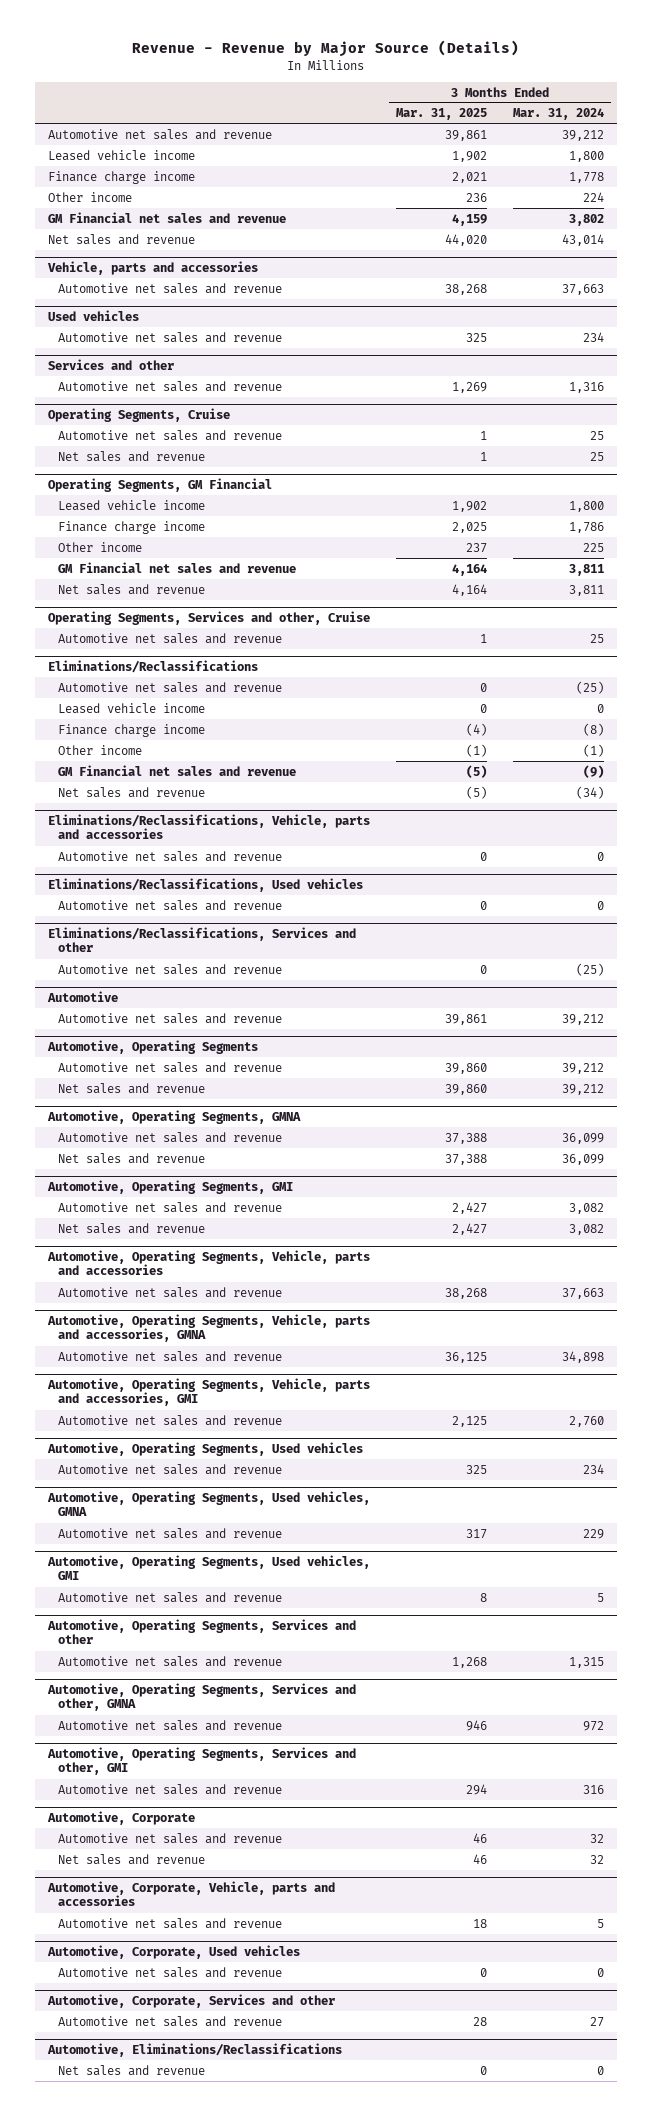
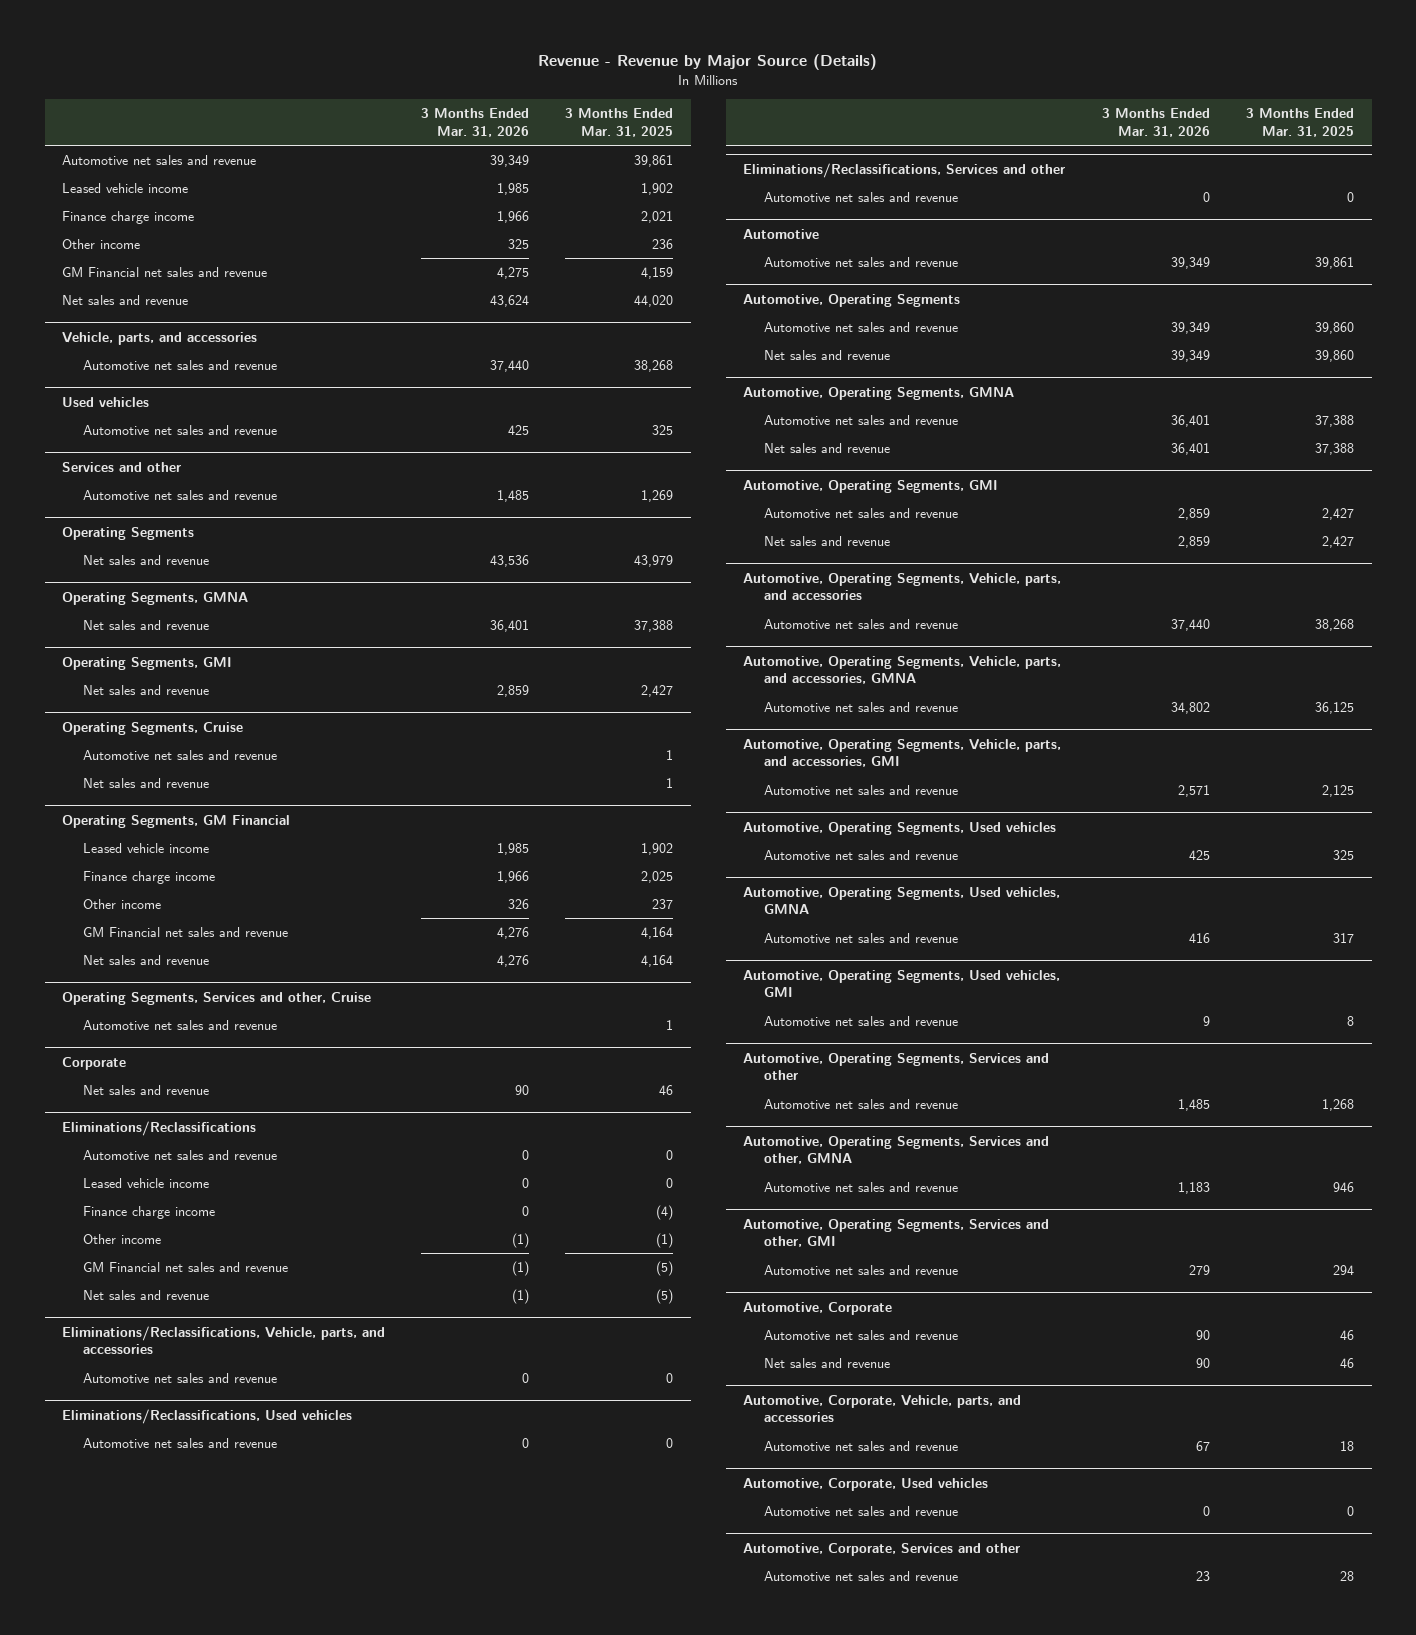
[513,108,605,121] Mar. 31, 2024 -> none
none -> [421,108,530,137] 3 Months Ended Mar. 31, 2026
[47,260,258,275] Vehicle, parts and accessories -> [62,331,258,345] Vehicle, parts, and accessories
none -> [62,526,195,540] Operating Segments
none -> [83,555,210,566] Net sales and revenue
none -> [62,591,249,605] Operating Segments, GMNA
none -> [83,620,210,631] Net sales and revenue
none -> [62,656,233,670] Operating Segments, GMI
none -> [83,685,210,696] Net sales and revenue
none -> [62,1056,127,1070] Corporate
none -> [83,1085,210,1096] Net sales and revenue
[47,813,370,840] Eliminations/Reclassifications, Vehicle, parts and accessories -> [62,1325,386,1355] Eliminations/Reclassifications, Vehicle, parts, and accessories
[46,1249,370,1276] Automotive, Operating Segments, Vehicle, parts and accessories -> [743,572,1062,601] Automotive, Operating Segments, Vehicle, parts, and accessories
[46,1313,370,1343] Automotive, Operating Segments, Vehicle, parts and accessories, GMNA -> [743,655,1062,685] Automotive, Operating Segments, Vehicle, parts, and accessories, GMNA
[46,1377,370,1407] Automotive, Operating Segments, Vehicle, parts and accessories, GMI -> [743,738,1062,768] Automotive, Operating Segments, Vehicle, parts, and accessories, GMI
[46,1880,335,1907] Automotive, Corporate, Vehicle, parts and accessories -> [743,1394,1022,1423] Automotive, Corporate, Vehicle, parts, and accessories
[46,2042,342,2057] Automotive, Eliminations/Reclassifications -> none
[58,2064,206,2076] Net sales and revenue -> none

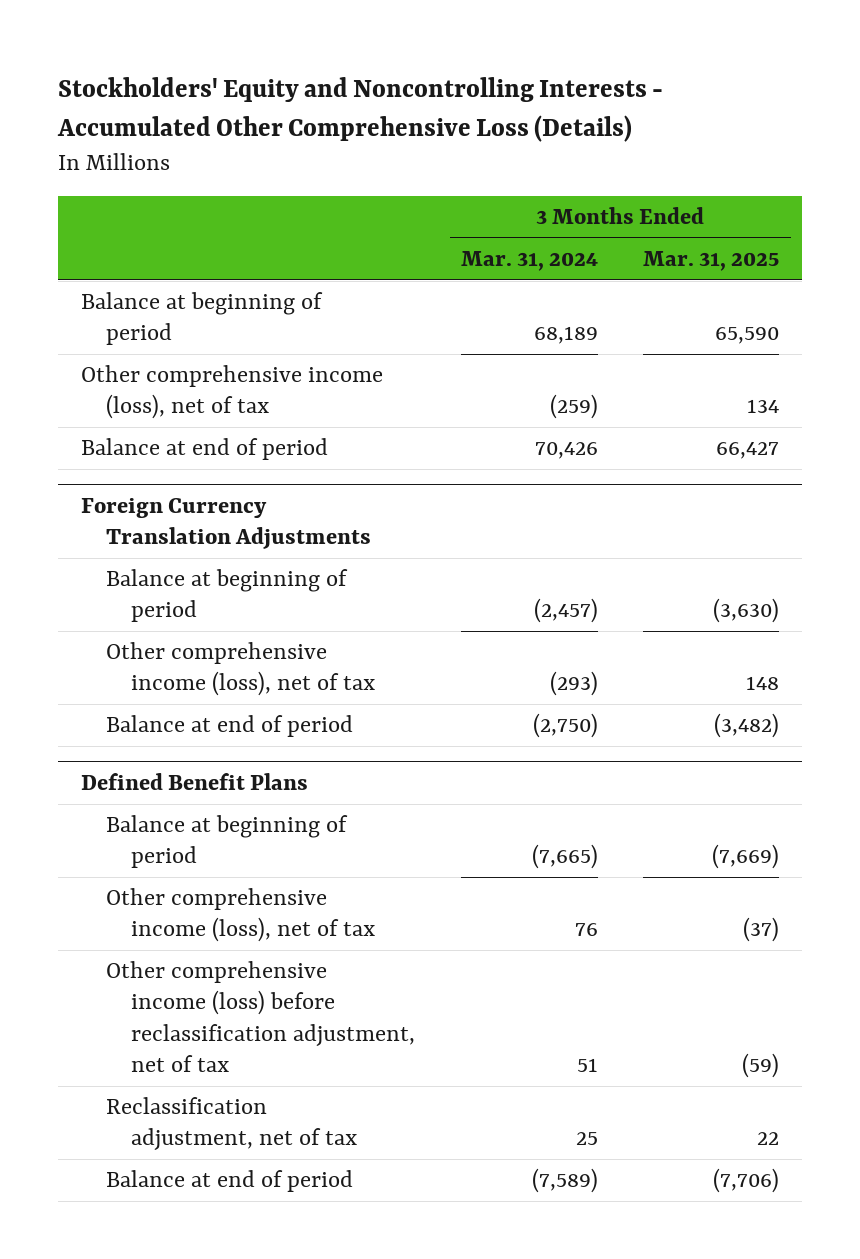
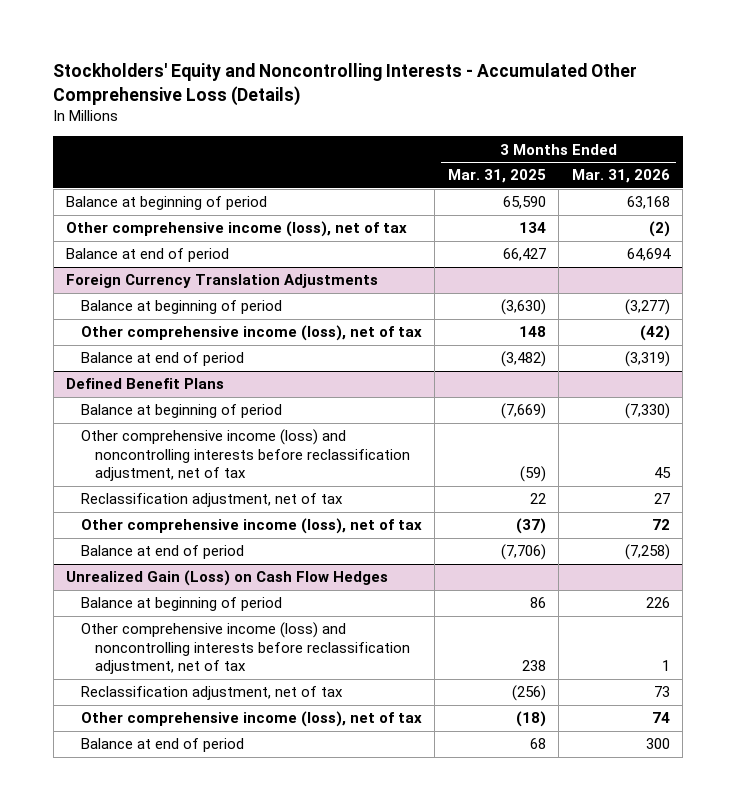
[460,250,598,271] Mar. 31, 2024 -> none
none -> [571,169,670,184] Mar. 31, 2026
[105,961,416,1072] Other comprehensive income (loss) before reclassification adjustment, net of tax -> [80,429,410,482] Other comprehensive income (loss) and noncontrolling interests before reclassification adjustment, net of tax
[105,888,376,943] Other comprehensive income (loss), net of tax -> [80,518,422,535] Other comprehensive income (loss), net of tax
none -> [66,570,389,587] Unrealized Gain (Loss) on Cash Flow Hedges
none -> [80,597,282,612] Balance at beginning of period
none -> [80,622,410,675] Other comprehensive income (loss) and noncontrolling interests before reclassification adjustment, net of tax
none -> [80,686,343,701] Reclassification adjustment, net of tax
none -> [80,711,422,728] Other comprehensive income (loss), net of tax
none -> [80,738,244,753] Balance at end of period

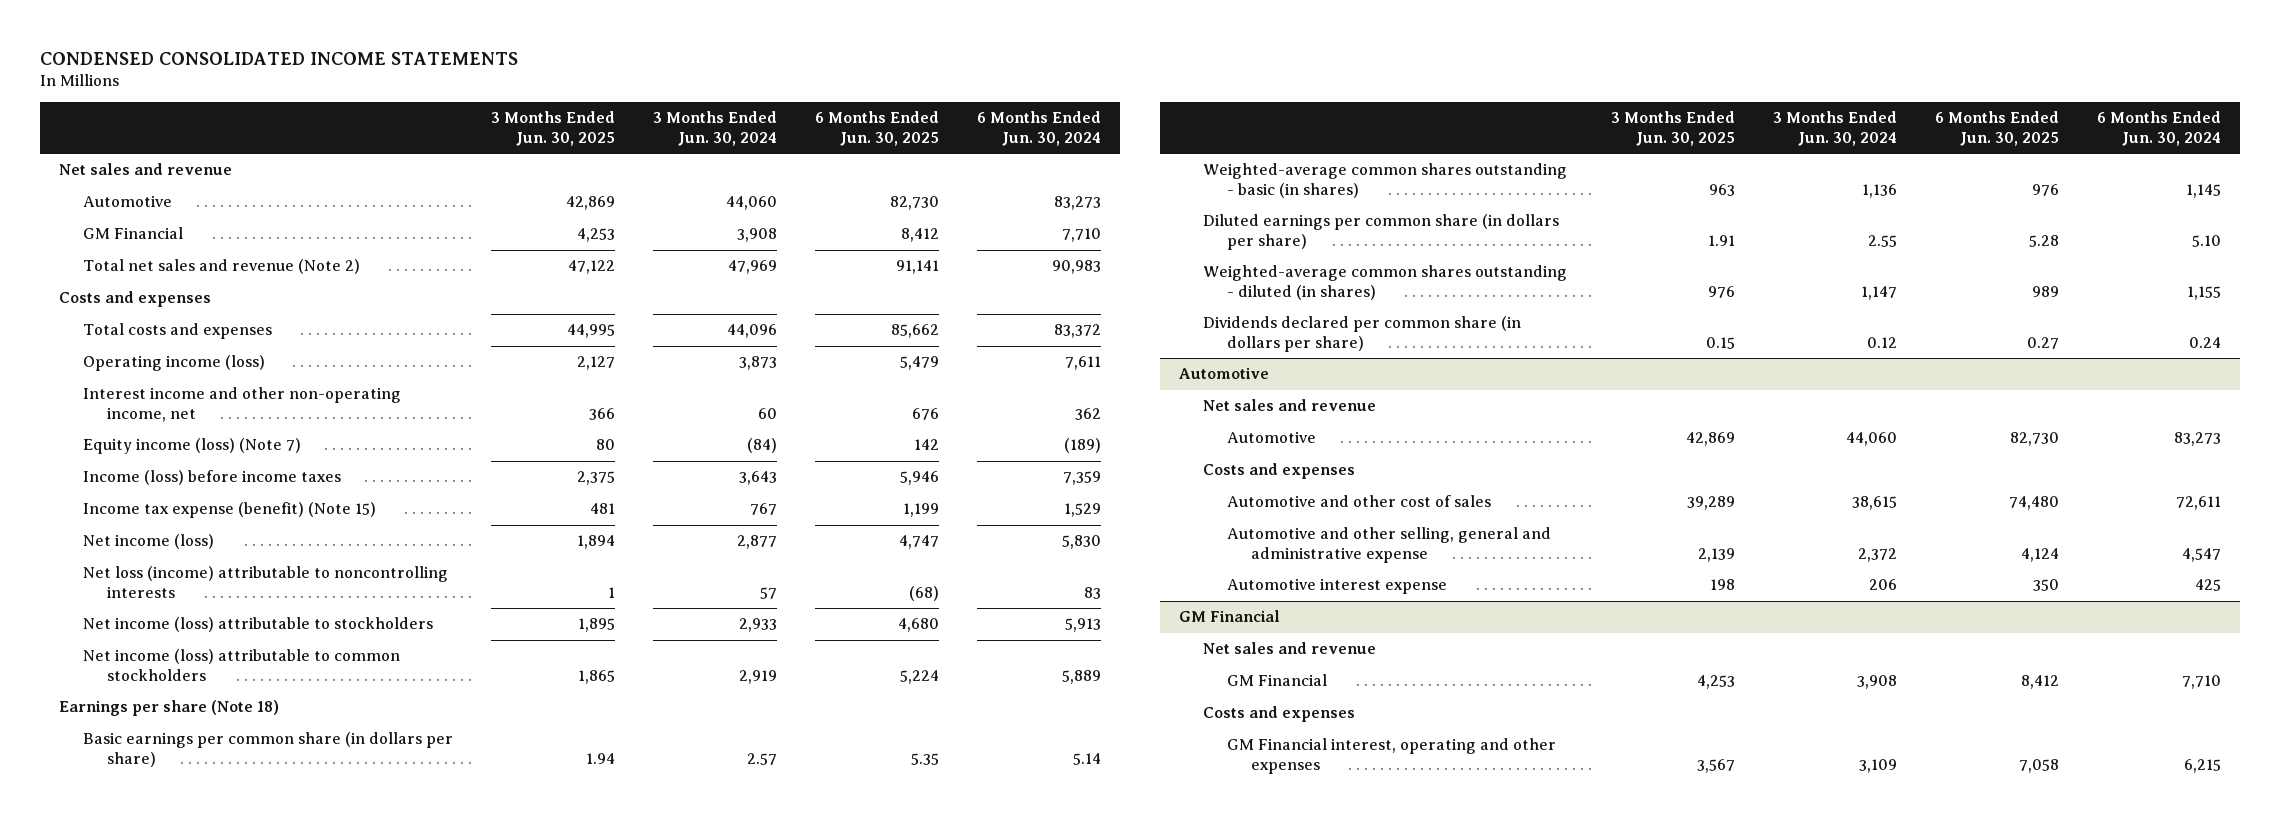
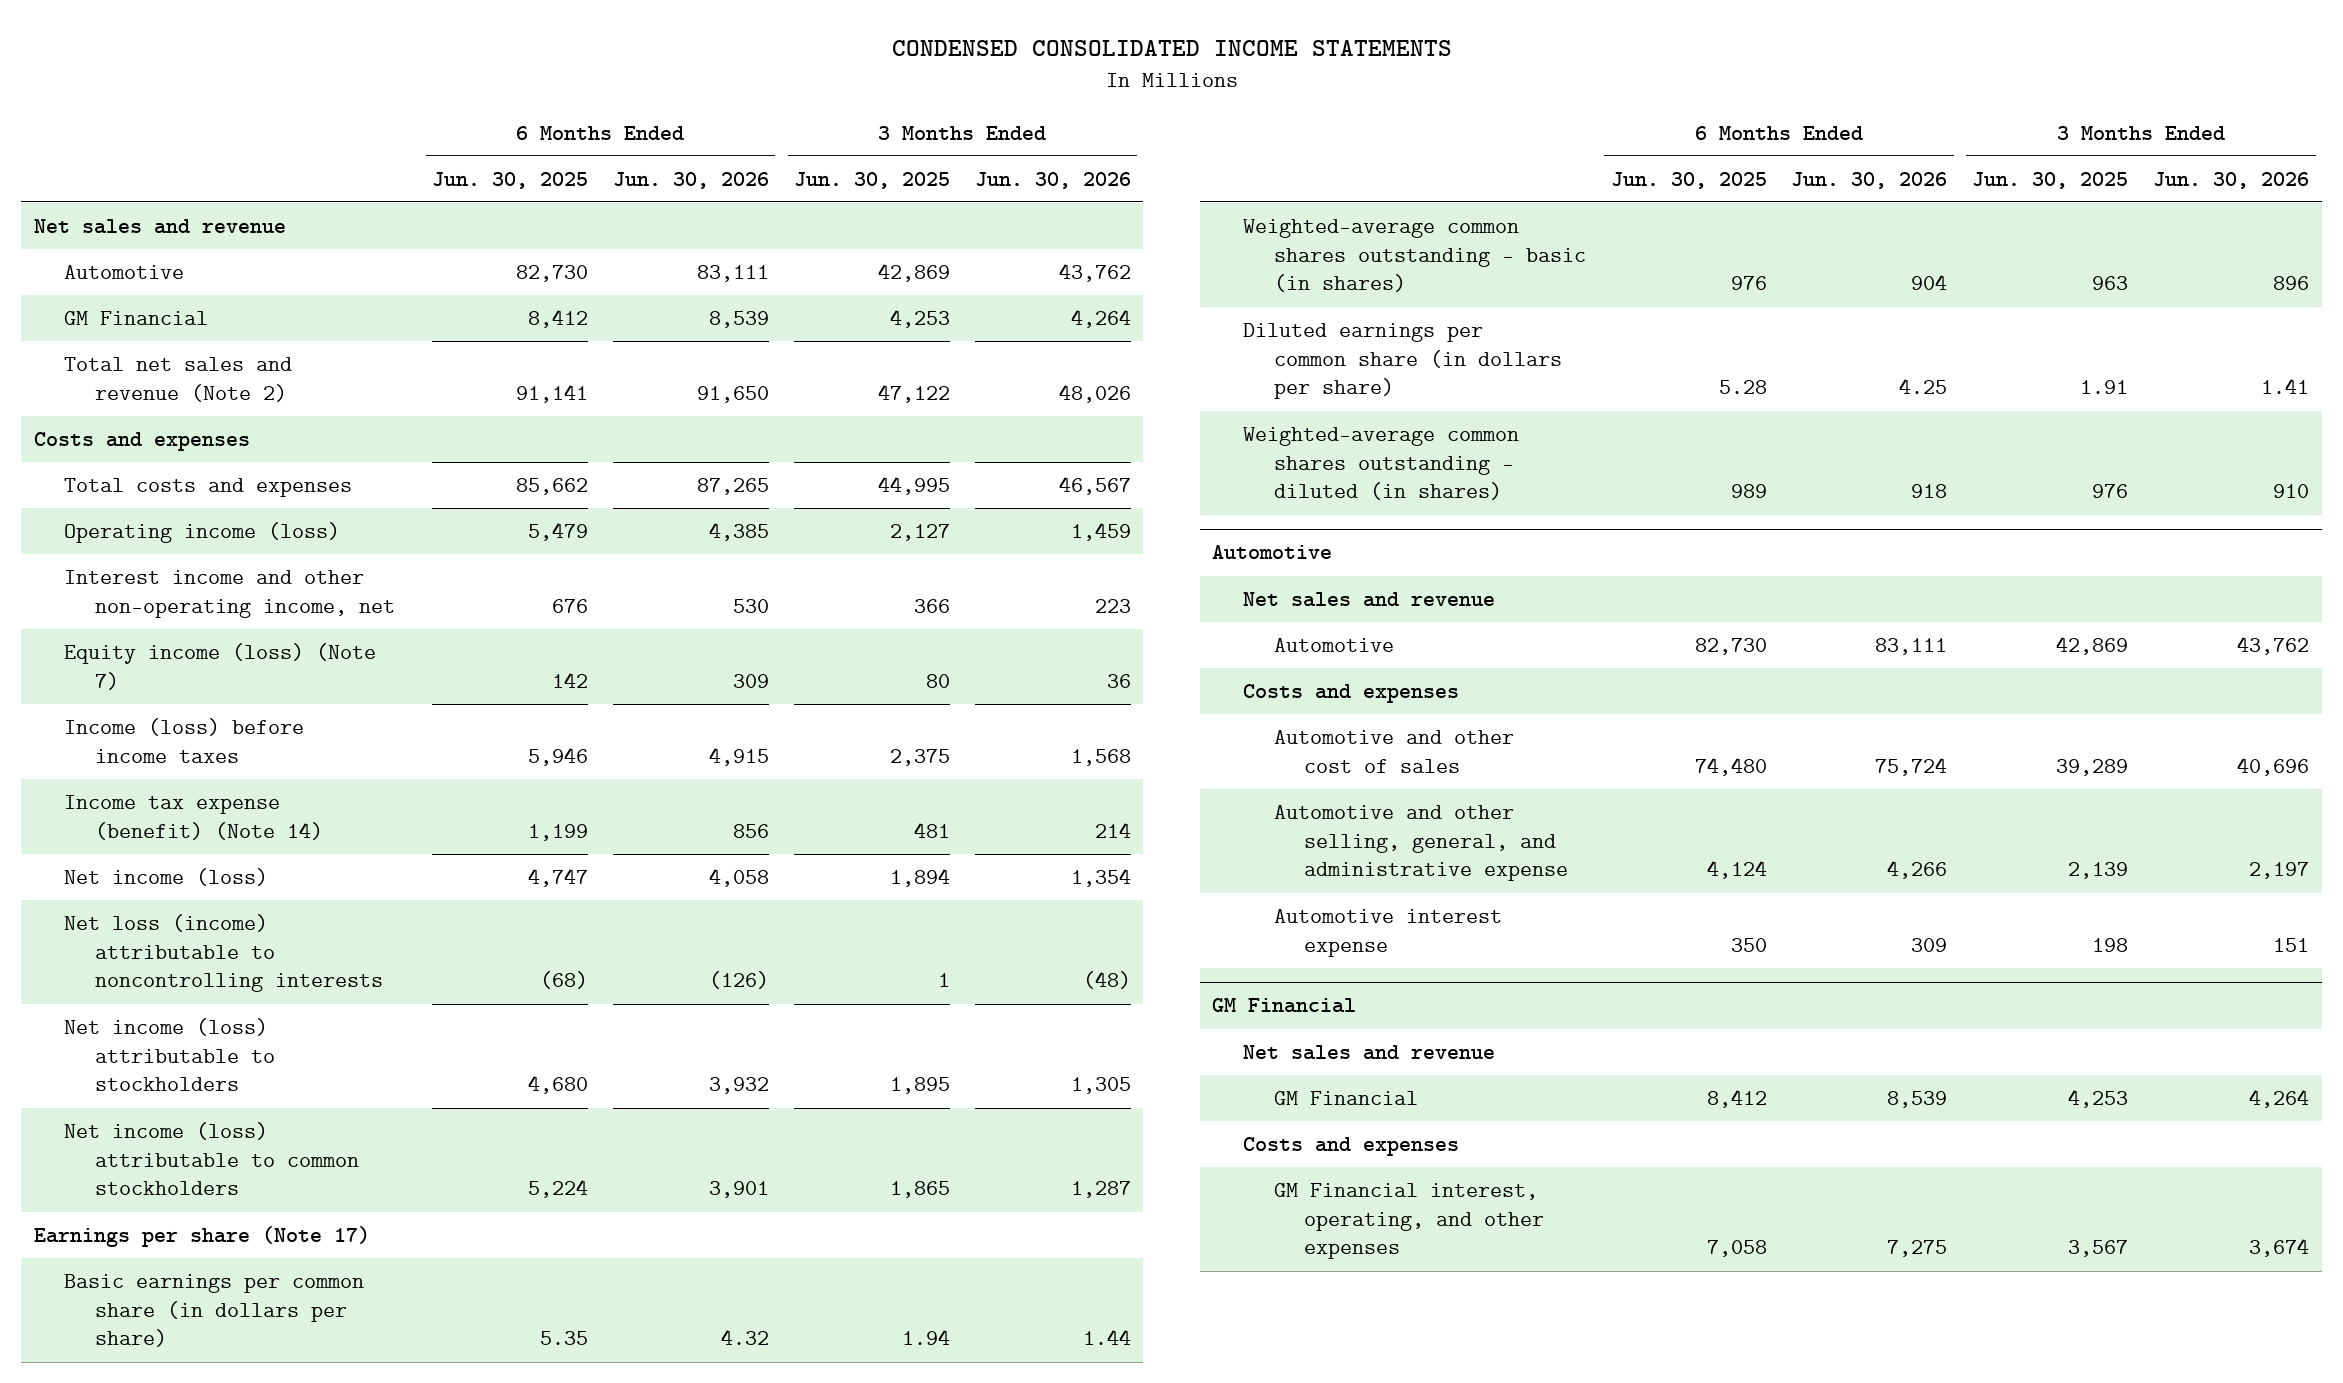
[653,111,778,146] 3 Months Ended Jun. 30, 2024 -> none
[977,111,1102,146] 6 Months Ended Jun. 30, 2024 -> none
none -> [612,171,769,189] Jun. 30, 2026
none -> [974,171,1131,189] Jun. 30, 2026
[83,502,377,519] Income tax expense (benefit) (Note 15) -> [64,794,324,840] Income tax expense (benefit) (Note 14)
[59,700,280,717] Earnings per share (Note 18) -> [33,1225,370,1247] Earnings per share (Note 17)
[1202,316,1521,352] Dividends declared per common share (in dollars per share) -> none
[1227,527,1552,563] Automotive and other selling, general and administrative expense -> [1273,804,1569,882] Automotive and other selling, general, and administrative expense
[1227,738,1557,774] GM Financial interest, operating and other expenses -> [1273,1182,1545,1260] GM Financial interest, operating, and other expenses

